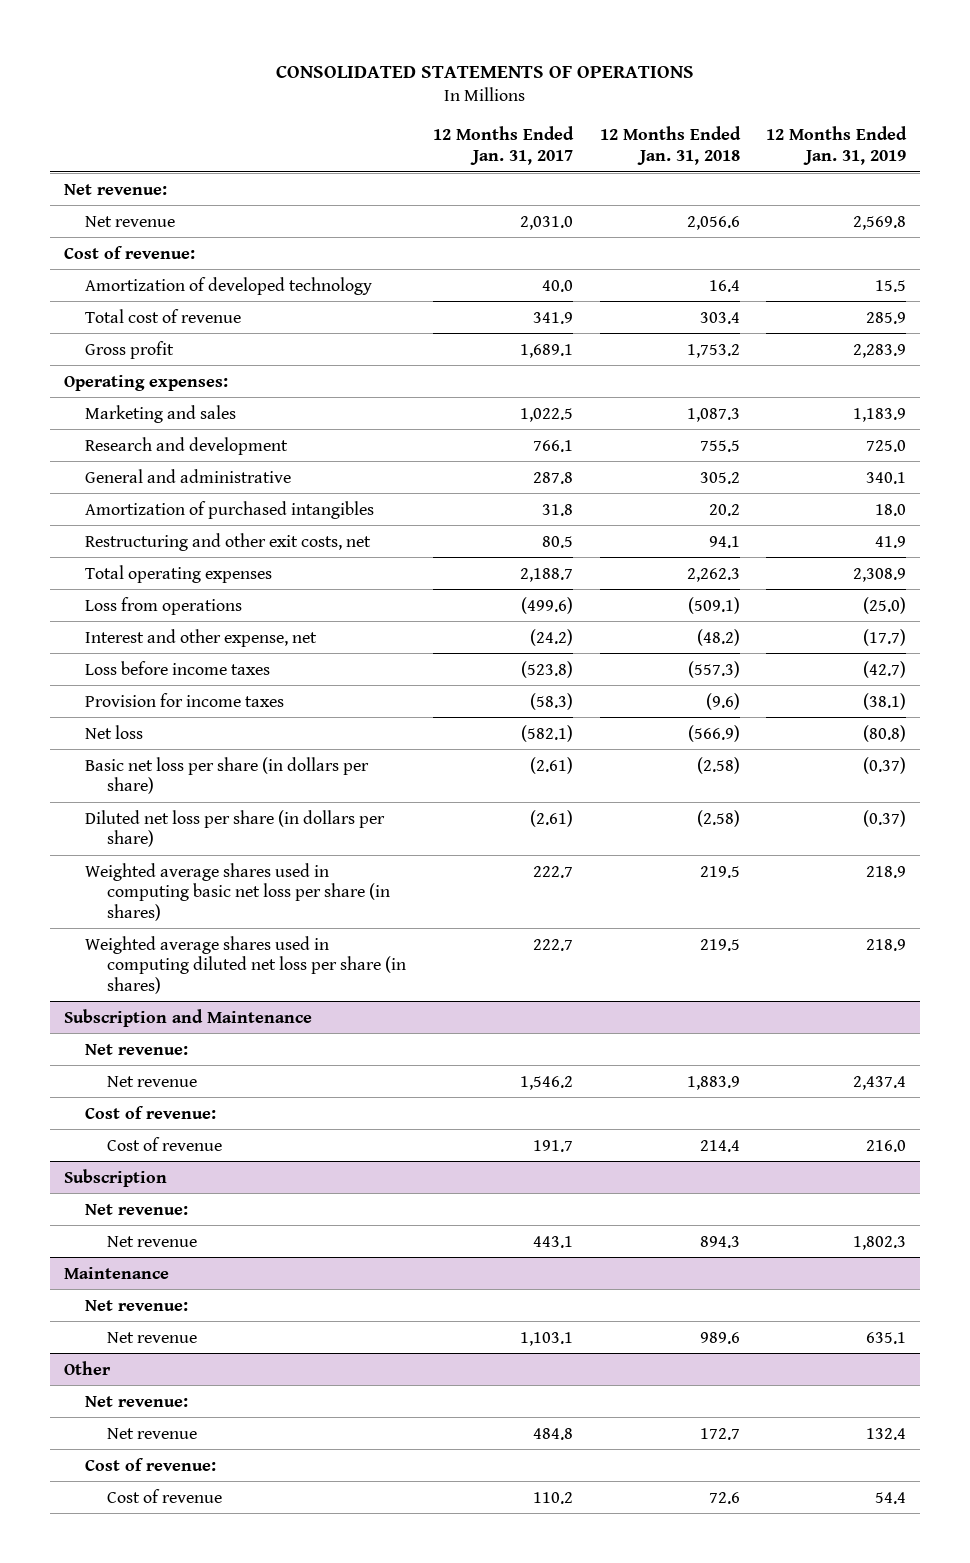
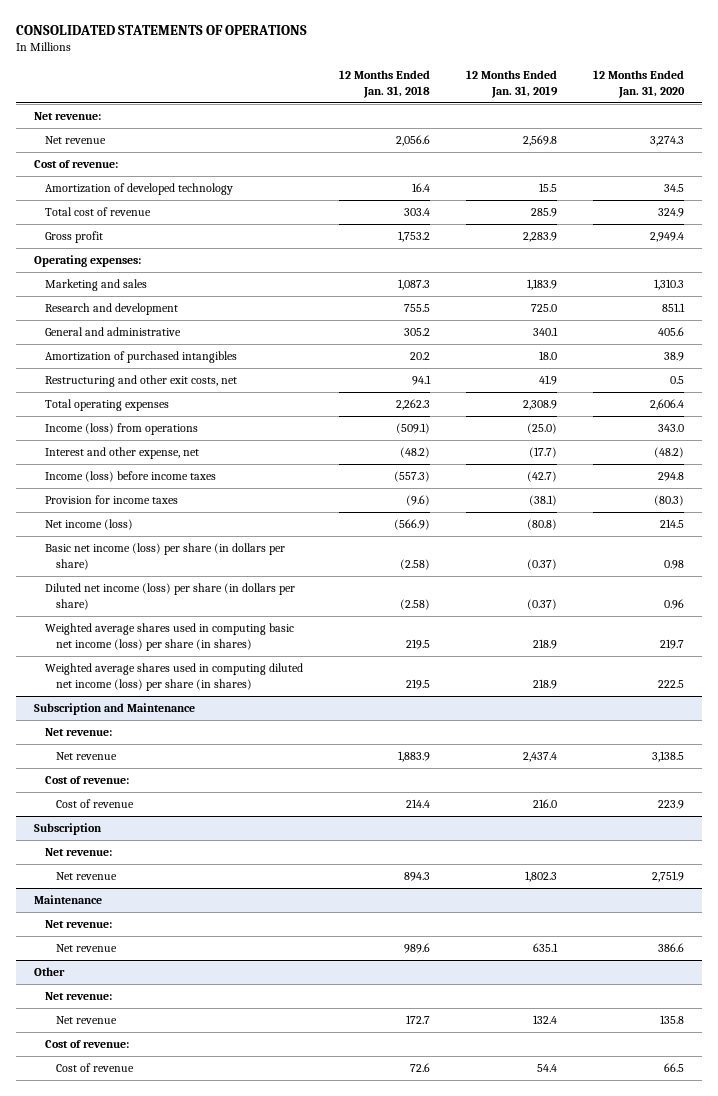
[432,126,574,165] 12 Months Ended Jan. 31, 2017 -> none
none -> [593,70,686,99] 12 Months Ended Jan. 31, 2020
[85,596,243,615] Loss from operations -> [45,423,199,436] Income (loss) from operations
[85,660,271,675] Loss before income taxes -> [45,471,217,483] Income (loss) before income taxes
[85,724,144,739] Net loss -> [45,519,134,531] Net income (loss)
[85,756,370,795] Basic net loss per share (in dollars per share) -> [45,543,286,570] Basic net income (loss) per share (in dollars per share)
[85,809,386,848] Diluted net loss per share (in dollars per share) -> [45,583,296,610] Diluted net income (loss) per share (in dollars per share)
[85,862,390,921] Weighted average shares used in computing basic net loss per share (in shares) -> [45,623,295,651] Weighted average shares used in computing basic net income (loss) per share (in shares)
[85,935,406,994] Weighted average shares used in computing diluted net loss per share (in shares) -> [45,663,304,691] Weighted average shares used in computing diluted net income (loss) per share (in shares)

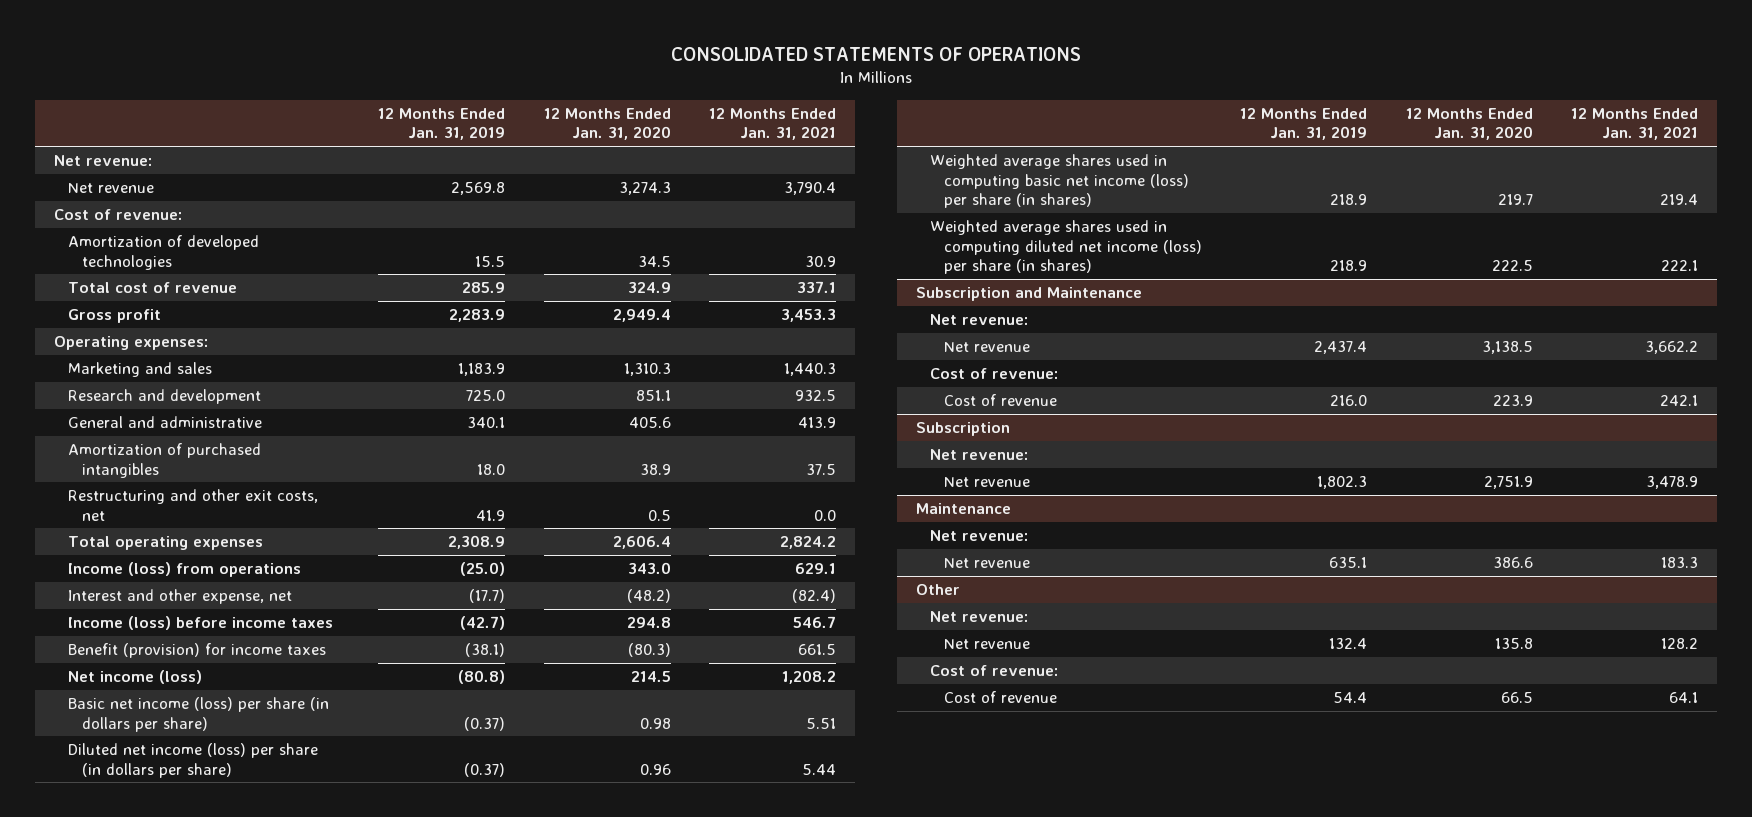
[339,70,431,99] 12 Months Ended Jan. 31, 2018 -> none
none -> [709,107,837,141] 12 Months Ended Jan. 31, 2021
[45,183,234,196] Amortization of developed technology -> [68,235,260,270] Amortization of developed technologies
[45,495,179,505] Provision for income taxes -> [68,643,327,659] Benefit (provision) for income taxes

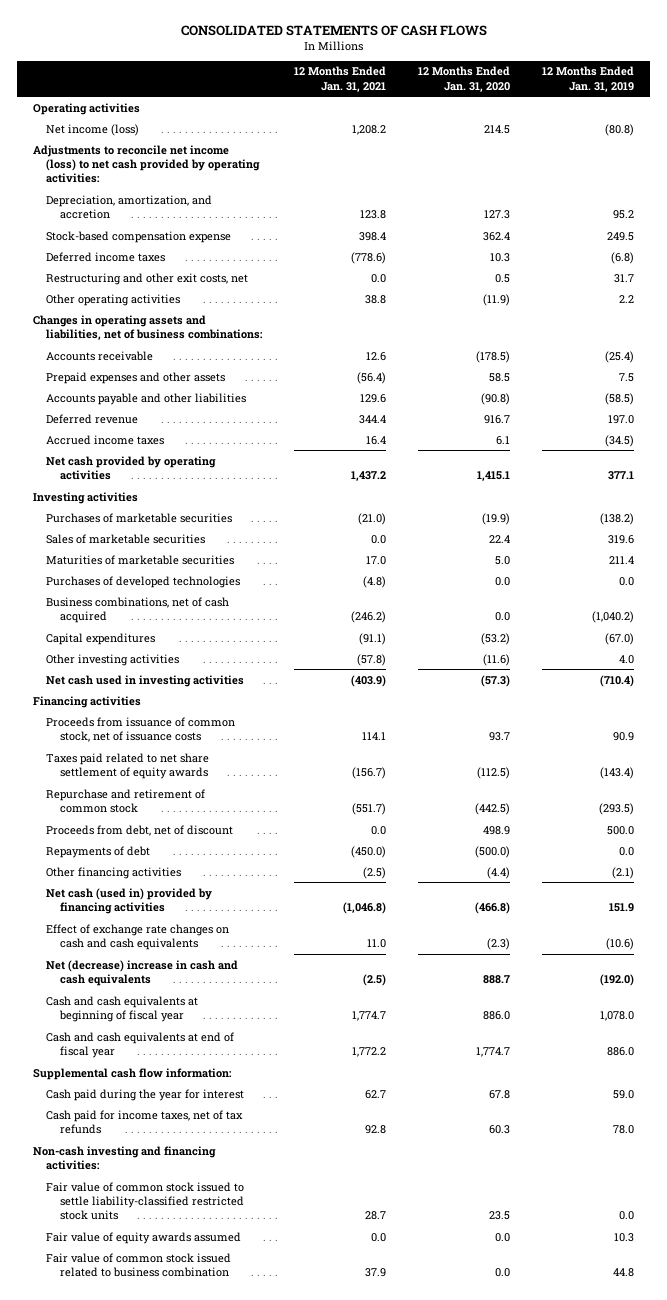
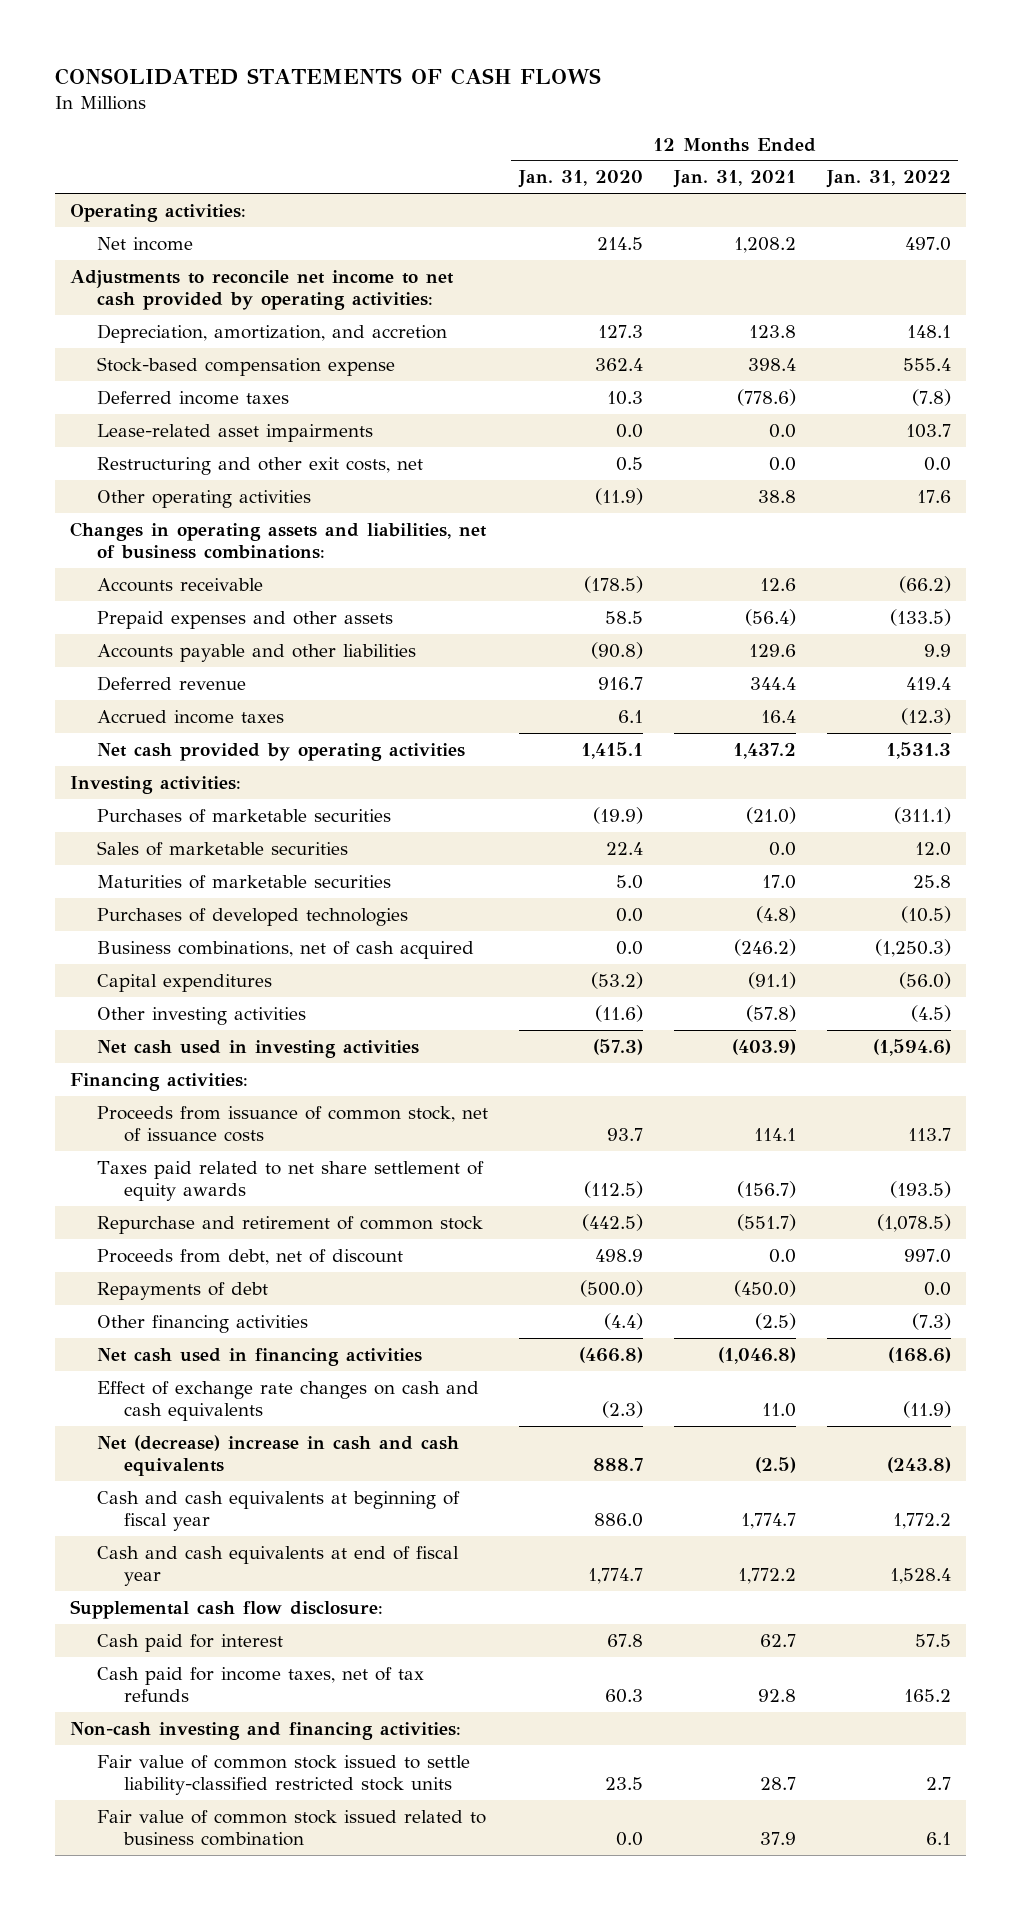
[541,66,634,92] 12 Months Ended Jan. 31, 2019 -> none
none -> [825,170,951,189] Jan. 31, 2022
[33,102,141,115] Operating activities -> [70,203,247,222] Operating activities:
[46,123,140,136] Net income (loss) -> [97,236,194,251] Net income
[33,144,261,184] Adjustments to reconcile net income (loss) to net cash provided by operating activities: -> [70,269,455,310] Adjustments to reconcile net income to net cash provided by operating activities:
none -> [97,423,374,442] Lease-related asset impairments
[33,491,139,504] Investing activities -> [70,775,242,794] Investing activities:
[33,695,142,708] Financing activities -> [70,1072,249,1091] Financing activities:
[46,887,213,914] Net cash (used in) provided by financing activities -> [97,1347,423,1366] Net cash used in financing activities
[33,1067,233,1080] Supplemental cash flow information: -> [70,1599,384,1619] Supplemental cash flow disclosure:
[46,1088,245,1101] Cash paid during the year for interest -> [97,1633,284,1652] Cash paid for interest
[46,1231,242,1244] Fair value of equity awards assumed -> none

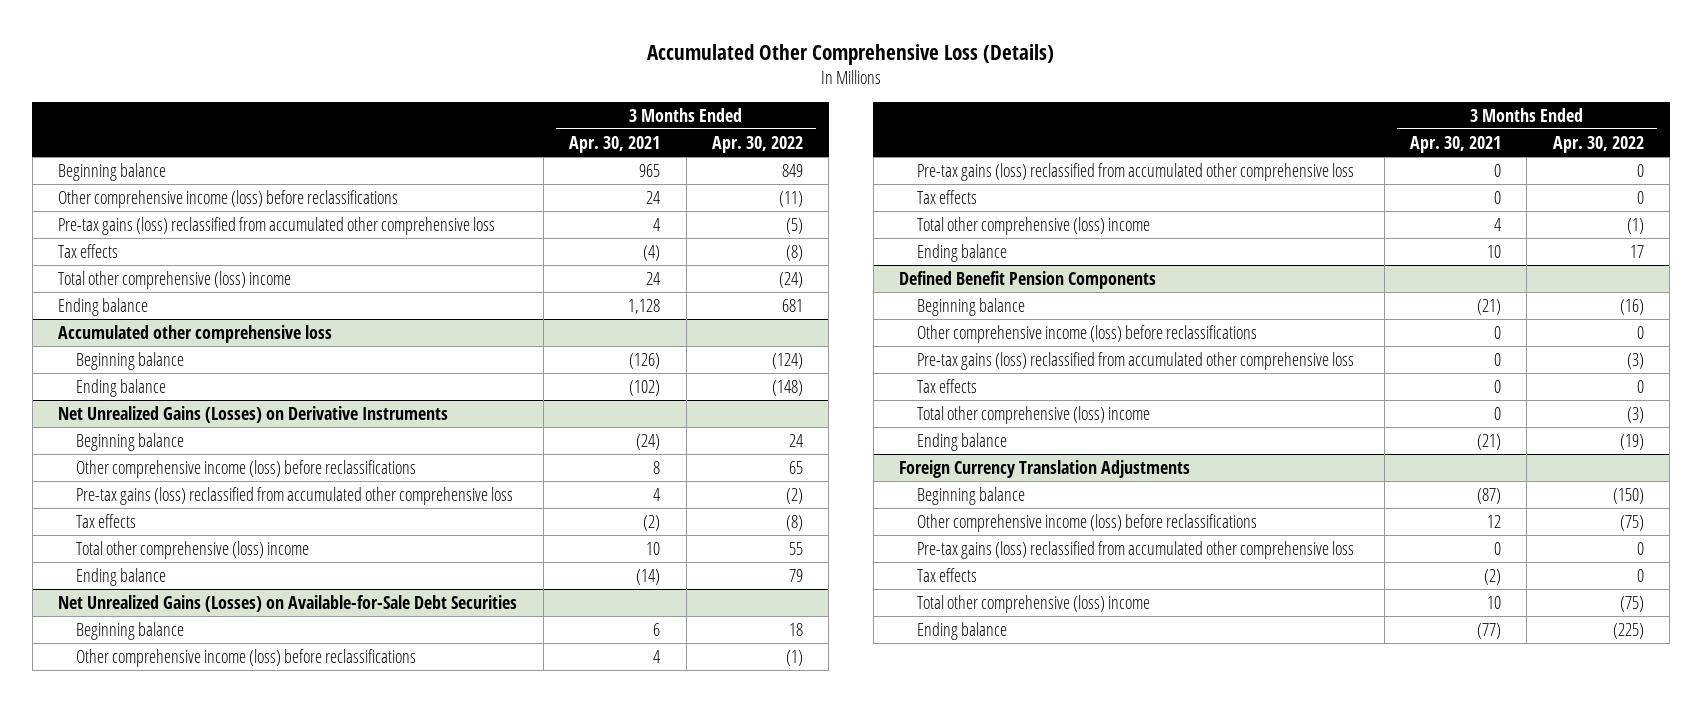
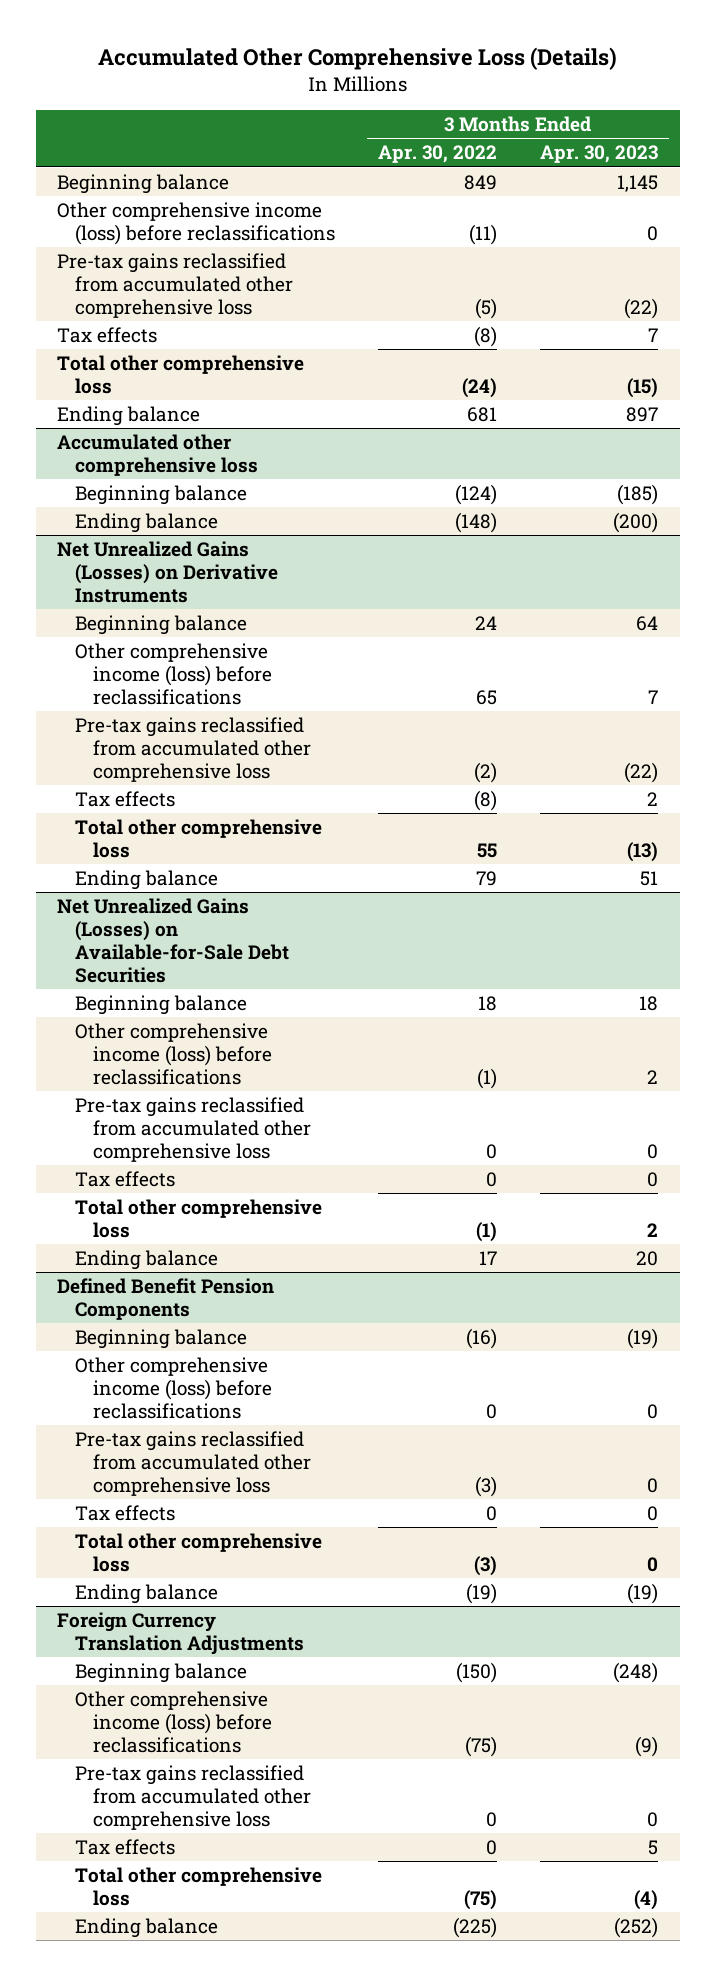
[569,135,661,153] Apr. 30, 2021 -> none
none -> [540,145,659,164] Apr. 30, 2023
[58,216,496,235] Pre-tax gains (loss) reclassified from accumulated other comprehensive loss -> [57,253,294,319] Pre-tax gains reclassified from accumulated other comprehensive loss
[58,270,292,289] Total other comprehensive (loss) income -> [57,355,305,395] Total other comprehensive loss
[75,486,513,505] Pre-tax gains (loss) reclassified from accumulated other comprehensive loss -> [75,717,311,783] Pre-tax gains reclassified from accumulated other comprehensive loss
[75,540,309,559] Total other comprehensive (loss) income -> [75,819,323,859] Total other comprehensive loss
[916,162,1354,181] Pre-tax gains (loss) reclassified from accumulated other comprehensive loss -> [75,1097,311,1163] Pre-tax gains reclassified from accumulated other comprehensive loss
[916,216,1150,235] Total other comprehensive (loss) income -> [75,1199,323,1239] Total other comprehensive loss
[916,351,1354,370] Pre-tax gains (loss) reclassified from accumulated other comprehensive loss -> [75,1431,311,1497] Pre-tax gains reclassified from accumulated other comprehensive loss
[916,405,1150,424] Total other comprehensive (loss) income -> [75,1533,323,1573] Total other comprehensive loss
[916,540,1354,559] Pre-tax gains (loss) reclassified from accumulated other comprehensive loss -> [75,1765,311,1831] Pre-tax gains reclassified from accumulated other comprehensive loss
[916,594,1150,613] Total other comprehensive (loss) income -> [75,1867,323,1907] Total other comprehensive loss

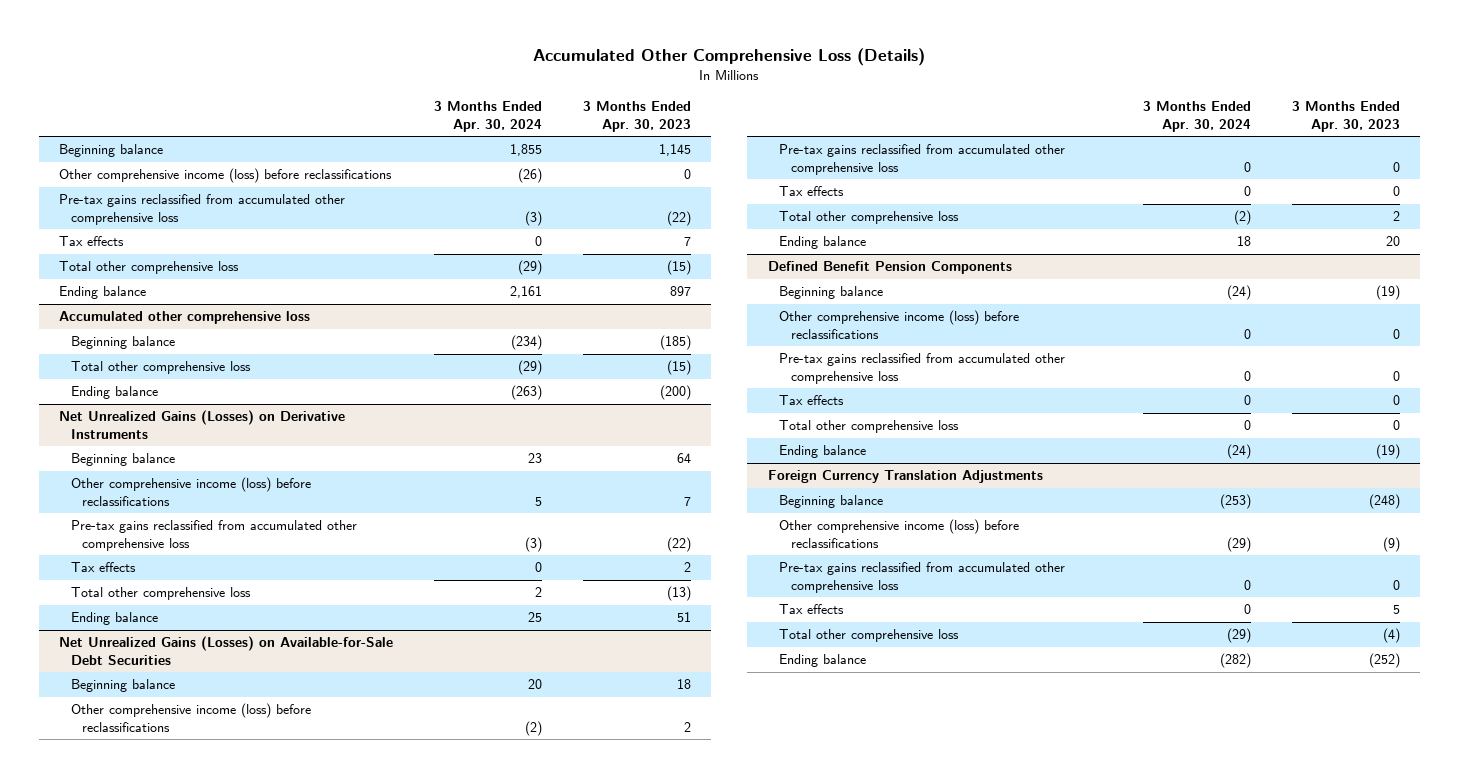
[378,145,498,164] Apr. 30, 2022 -> none
none -> [434,101,543,132] 3 Months Ended Apr. 30, 2024
none -> [70,361,251,375] Total other comprehensive loss

